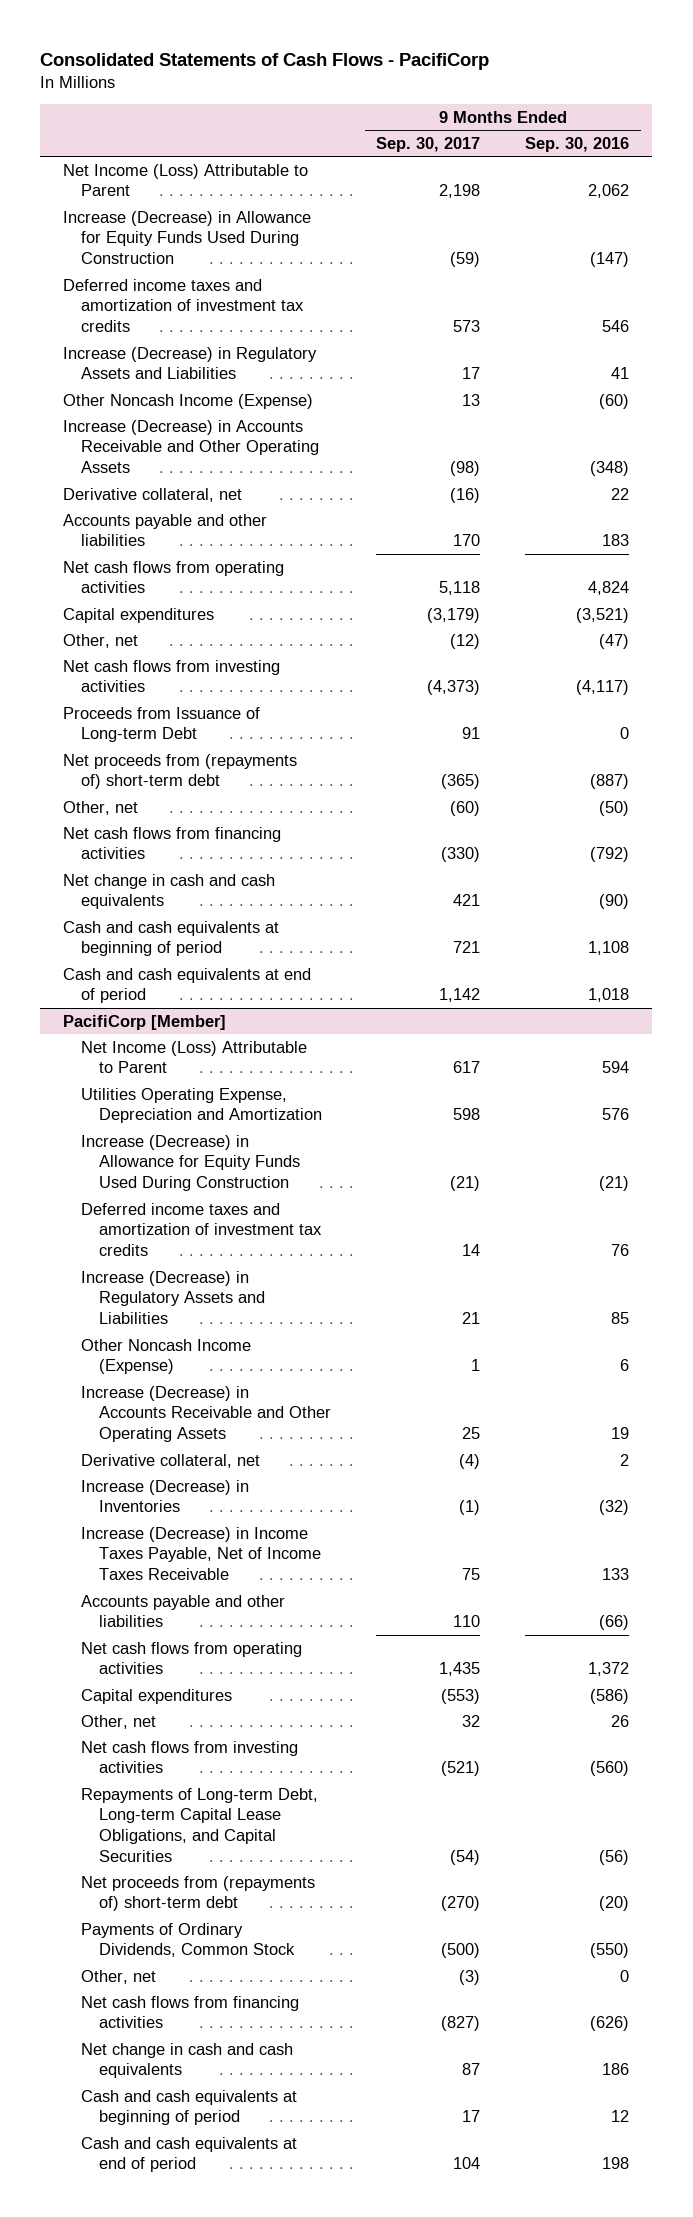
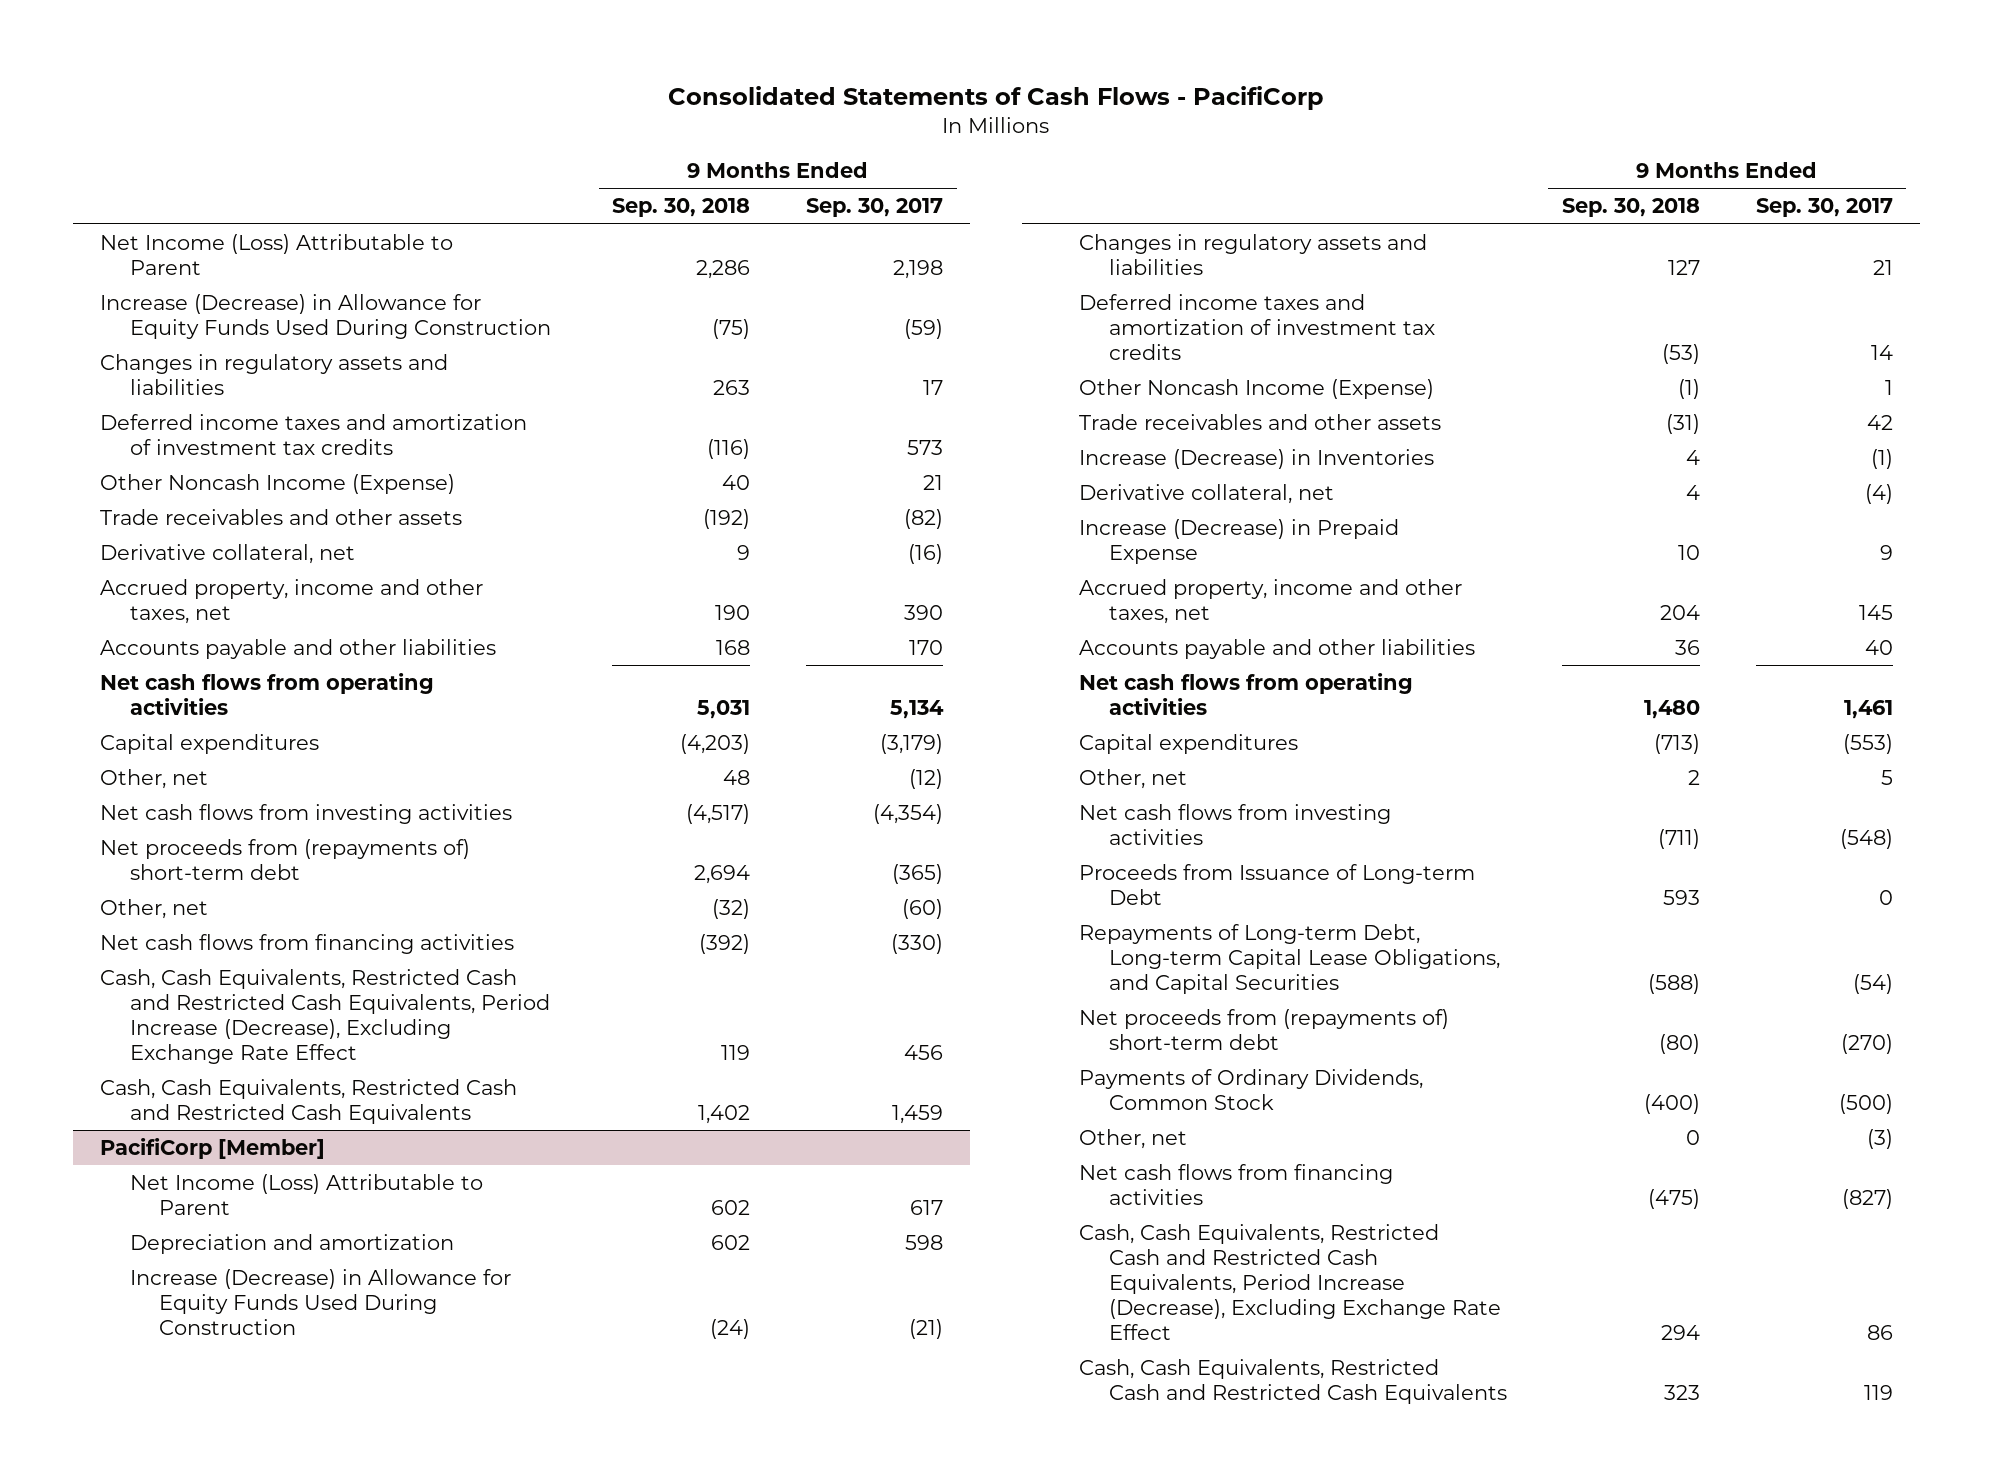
[525,136,630,152] Sep. 30, 2016 -> none
none -> [612,198,751,218] Sep. 30, 2018
none -> [100,353,449,395] Changes in regulatory assets and liabilities
[63,346,318,380] Increase (Decrease) in Regulatory Assets and Liabilities -> none
[462,393,481,406] 13 -> [922,474,943,490] 21
[63,419,320,474] Increase (Decrease) in Accounts Receivable and Other Operating Assets -> [100,508,463,525] Trade receivables and other assets
[450,461,481,477] (98) -> [903,508,943,529] (82)
none -> [100,578,484,624] Accrued property, income and other taxes, net
[439,581,481,596] 5,118 -> [889,699,944,719] 5,134
[63,706,261,743] Proceeds from Issuance of Long-term Debt -> none
[427,680,481,696] (4,373) -> [872,803,943,824] (4,354)
[63,873,276,910] Net change in cash and cash equivalents -> none
[63,920,280,957] Cash and cash equivalents at beginning of period -> none
[63,967,312,1004] Cash and cash equivalents at end of period -> none
none -> [100,968,550,1064] Cash, Cash Equivalents, Restricted Cash and Restricted Cash Equivalents, Period Increase (Decrease), Excluding Exchange Rate Effect
none -> [100,1078,518,1124] Cash, Cash Equivalents, Restricted Cash and Restricted Cash Equivalents
[81,1087,323,1124] Utilities Operating Expense, Depreciation and Amortization -> [129,1233,454,1254] Depreciation and amortization
none -> [1079,233,1428,275] Changes in regulatory assets and liabilities
[81,1270,266,1325] Increase (Decrease) in Regulatory Assets and Liabilities -> none
[81,1385,332,1443] Increase (Decrease) in Accounts Receivable and Other Operating Assets -> [1079,413,1442,430] Trade receivables and other assets
[462,1427,481,1440] 25 -> [1866,414,1893,430] 42
[81,1526,322,1581] Increase (Decrease) in Income Taxes Payable, Net of Income Taxes Receivable -> none
[81,1453,261,1468] Derivative collateral, net -> [1079,483,1335,504] Derivative collateral, net
none -> [1079,518,1400,564] Increase (Decrease) in Prepaid Expense
none -> [1079,578,1463,624] Accrued property, income and other taxes, net
[453,1615,481,1628] 110 -> [1864,639,1893,655] 40
[439,1662,481,1677] 1,435 -> [1843,699,1893,719] 1,461
[462,1714,481,1727] 32 -> [1880,769,1893,785] 5
[441,1761,481,1777] (521) -> [1839,828,1893,849] (548)
none -> [1079,863,1476,905] Proceeds from Issuance of Long-term Debt
[81,2042,294,2079] Net change in cash and cash equivalents -> none
[81,2089,298,2126] Cash and cash equivalents at beginning of period -> none
[81,2136,298,2173] Cash and cash equivalents at end of period -> none
none -> [1079,1223,1501,1340] Cash, Cash Equivalents, Restricted Cash and Restricted Cash Equivalents, Period Increase (Decrease), Excluding Exchange Rate Effect
none -> [1079,1358,1507,1404] Cash, Cash Equivalents, Restricted Cash and Restricted Cash Equivalents

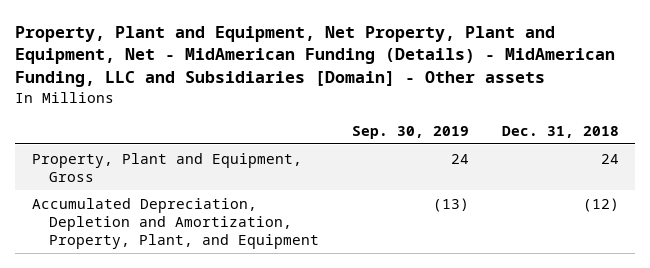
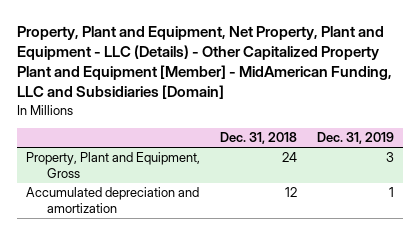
[15,25,616,87] Property, Plant and Equipment, Net Property, Plant and Equipment, Net - MidAmerican Funding (Details) - MidAmerican Funding, LLC and Subsidiaries [Domain] - Other assets -> [16,25,392,100] Property, Plant and Equipment, Net Property, Plant and Equipment - LLC (Details) - Other Capitalized Property Plant and Equipment [Member] - MidAmerican Funding, LLC and Subsidiaries [Domain]
[351,125,469,139] Sep. 30, 2019 -> none
none -> [316,132,394,145] Dec. 31, 2019
[31,197,319,249] Accumulated Depreciation, Depletion and Amortization, Property, Plant, and Equipment -> [26,187,200,213] Accumulated depreciation and amortization
[582,197,619,212] (12) -> [285,187,298,198] 12

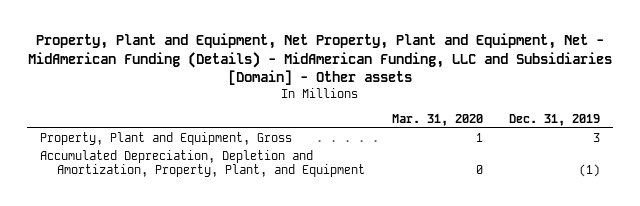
[16,25,392,100] Property, Plant and Equipment, Net Property, Plant and Equipment - LLC (Details) - Other Capitalized Property Plant and Equipment [Member] - MidAmerican Funding, LLC and Subsidiaries [Domain] -> [28,33,613,86] Property, Plant and Equipment, Net Property, Plant and Equipment, Net - MidAmerican Funding (Details) - MidAmerican Funding, LLC and Subsidiaries [Domain] - Other assets
[220,132,298,145] Dec. 31, 2018 -> none
none -> [391,113,483,126] Mar. 31, 2020
[26,187,200,213] Accumulated depreciation and amortization -> [40,150,366,178] Accumulated Depreciation, Depletion and Amortization, Property, Plant, and Equipment
[388,187,394,198] 1 -> [579,164,601,178] (1)

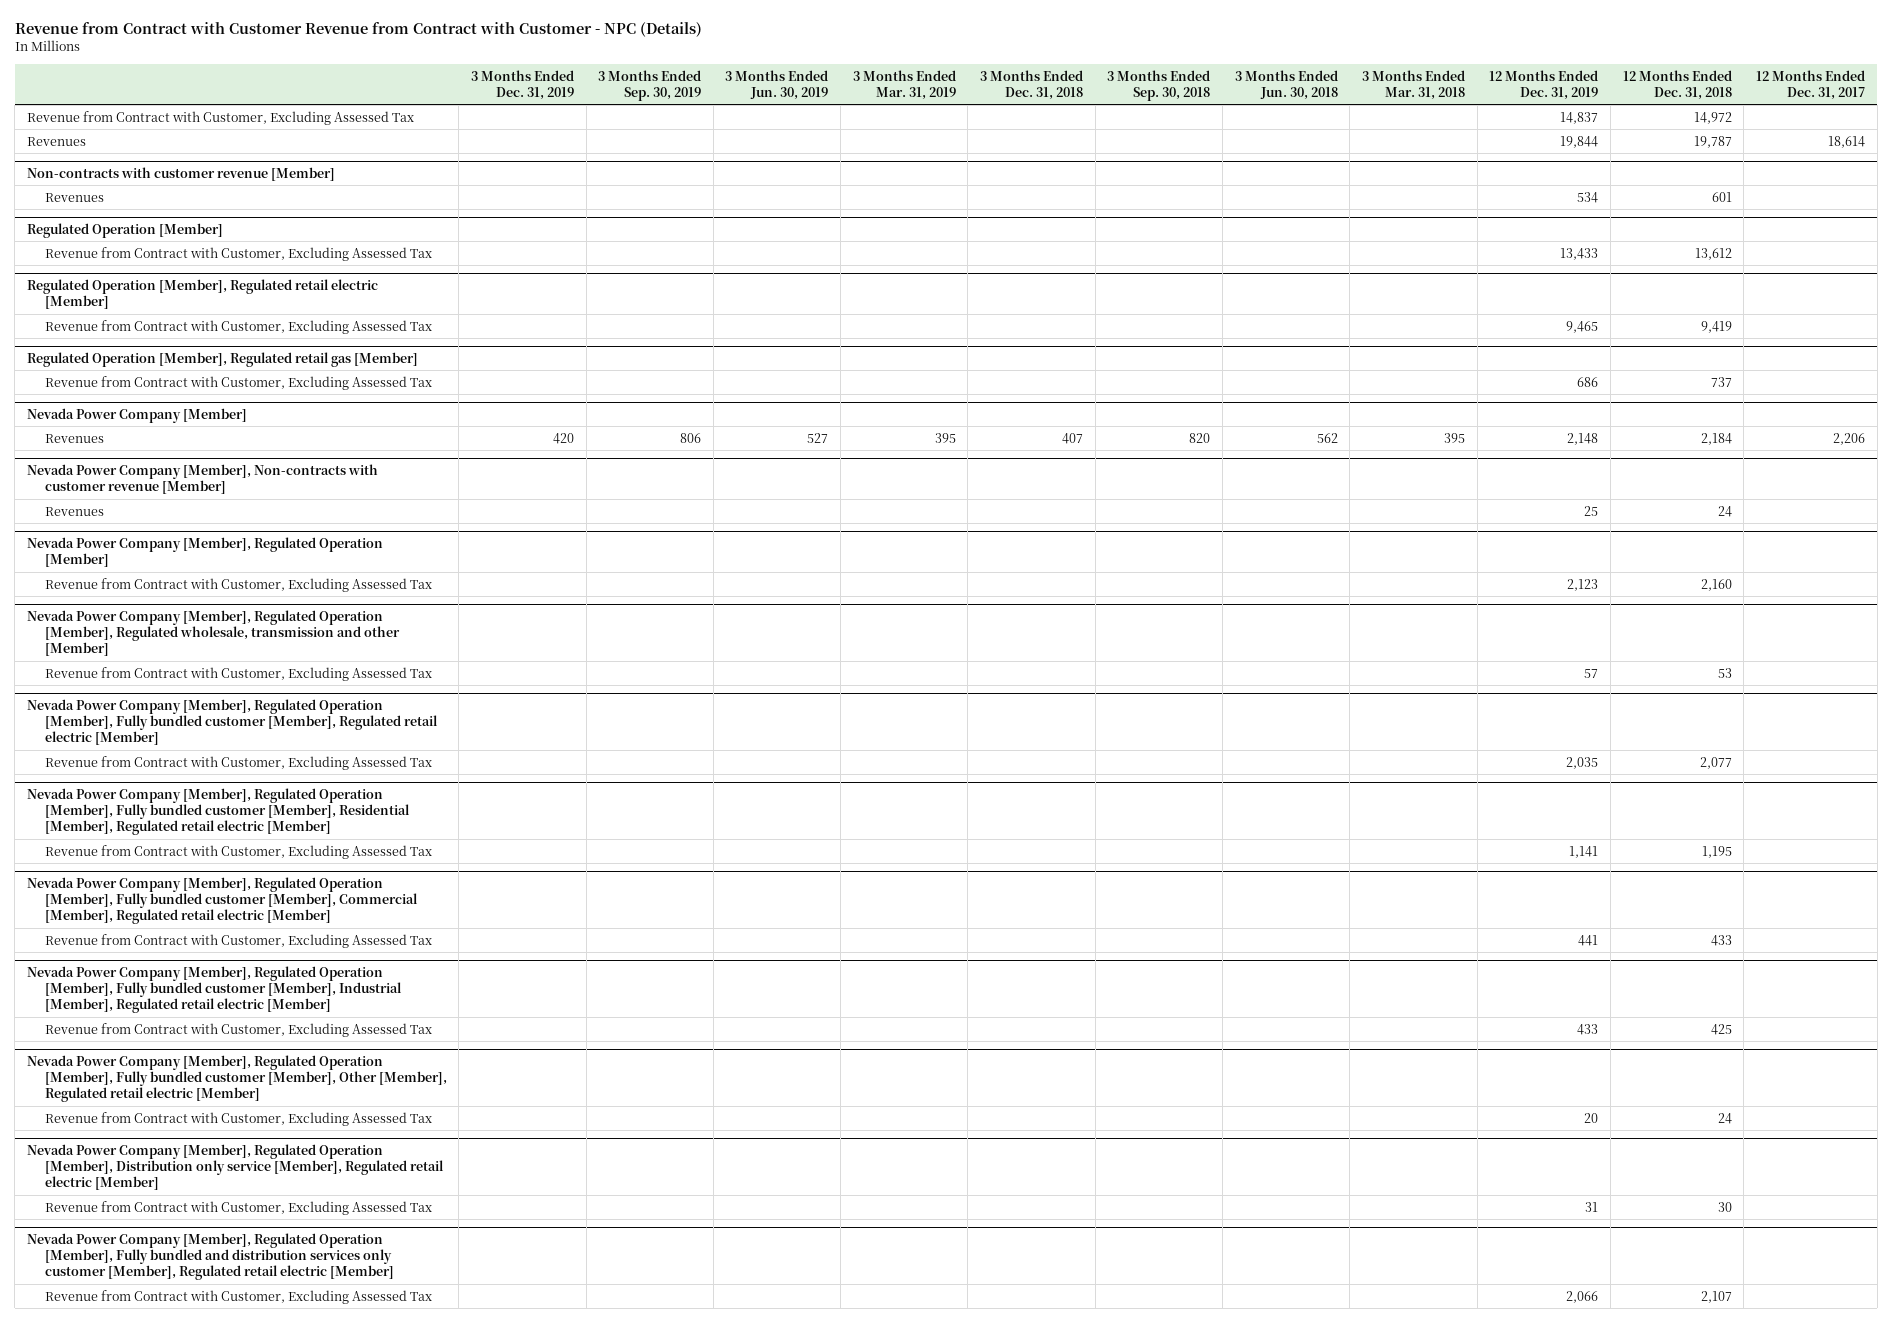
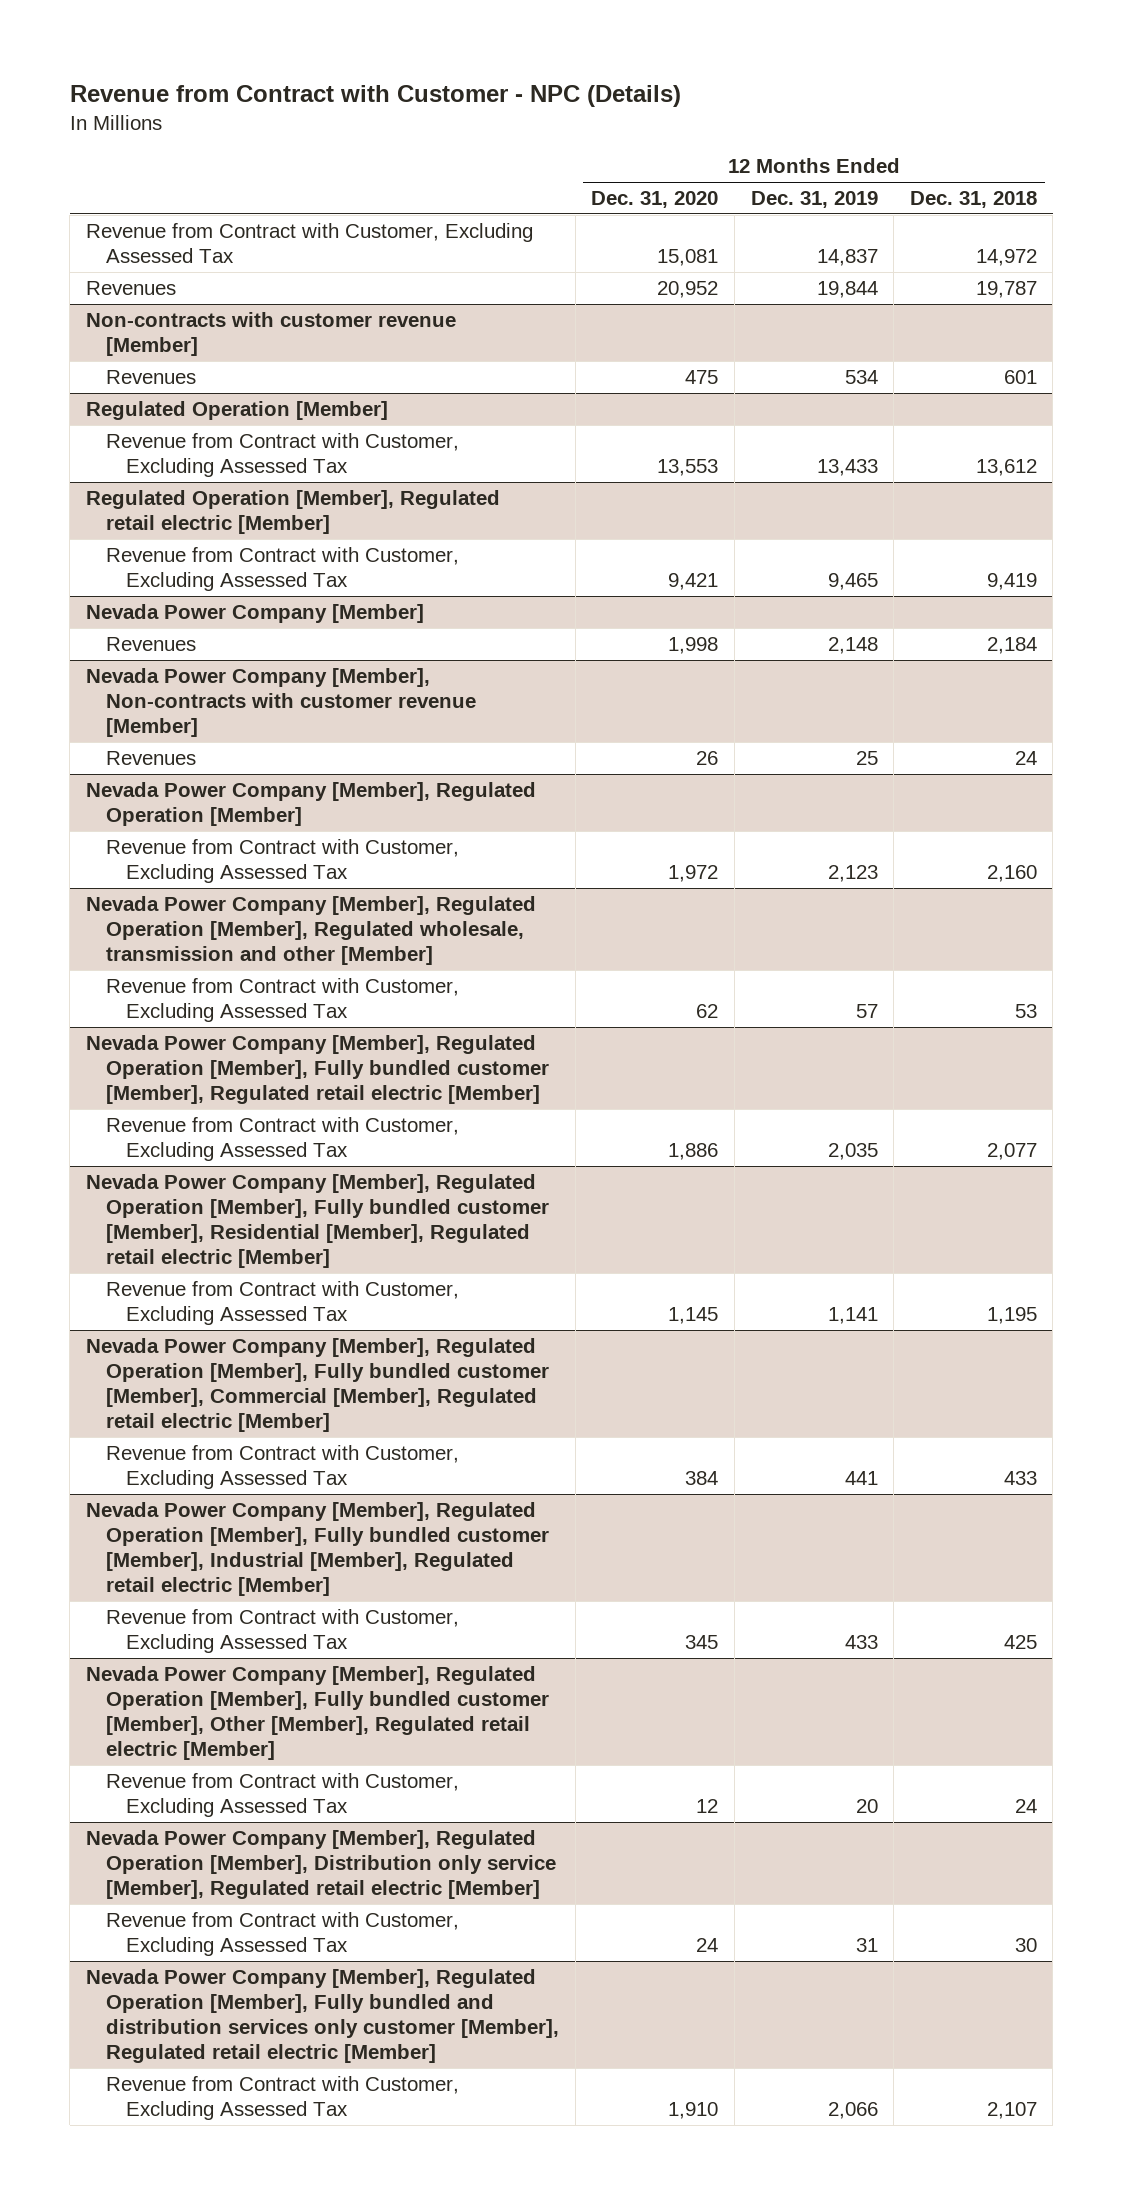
[14,22,702,38] Revenue from Contract with Customer Revenue from Contract with Customer - NPC (Details) -> [69,84,681,107] Revenue from Contract with Customer - NPC (Details)
[470,69,574,100] 3 Months Ended Dec. 31, 2019 -> none
[598,69,702,101] 3 Months Ended Sep. 30, 2019 -> none
[725,69,829,100] 3 Months Ended Jun. 30, 2019 -> none
[852,69,956,100] 3 Months Ended Mar. 31, 2019 -> none
[980,69,1084,100] 3 Months Ended Dec. 31, 2018 -> none
[1107,69,1211,101] 3 Months Ended Sep. 30, 2018 -> none
[1234,69,1338,100] 3 Months Ended Jun. 30, 2018 -> none
[1362,69,1466,100] 3 Months Ended Mar. 31, 2018 -> none
[1756,69,1866,100] 12 Months Ended Dec. 31, 2017 -> none
none -> [591,190,719,208] Dec. 31, 2020
[26,351,418,367] Regulated Operation [Member], Regulated retail gas [Member] -> none
[44,375,432,390] Revenue from Contract with Customer, Excluding Assessed Tax -> none

